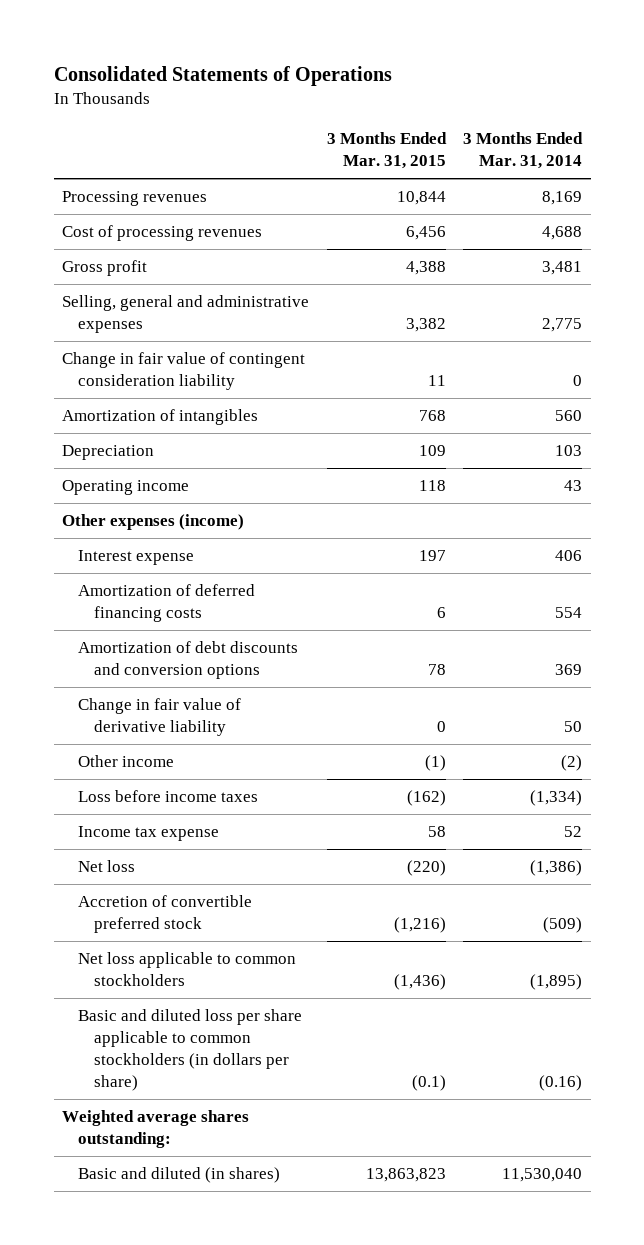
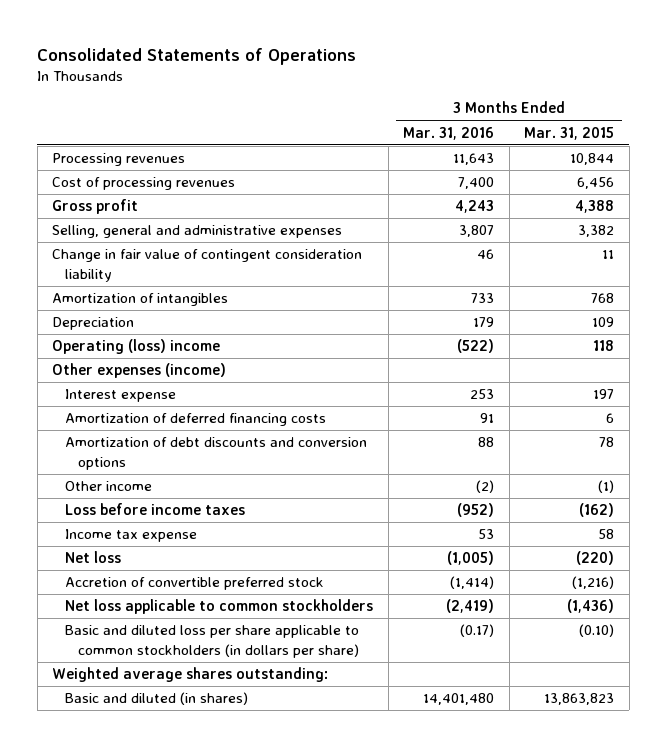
[462,132,583,170] 3 Months Ended Mar. 31, 2014 -> none
none -> [403,126,495,140] Mar. 31, 2016
[62,480,190,496] Operating income -> [52,339,221,355] Operating (loss) income
[78,698,242,737] Change in fair value of derivative liability -> none
[411,1075,446,1092] (0.1) -> [579,624,615,638] (0.10)

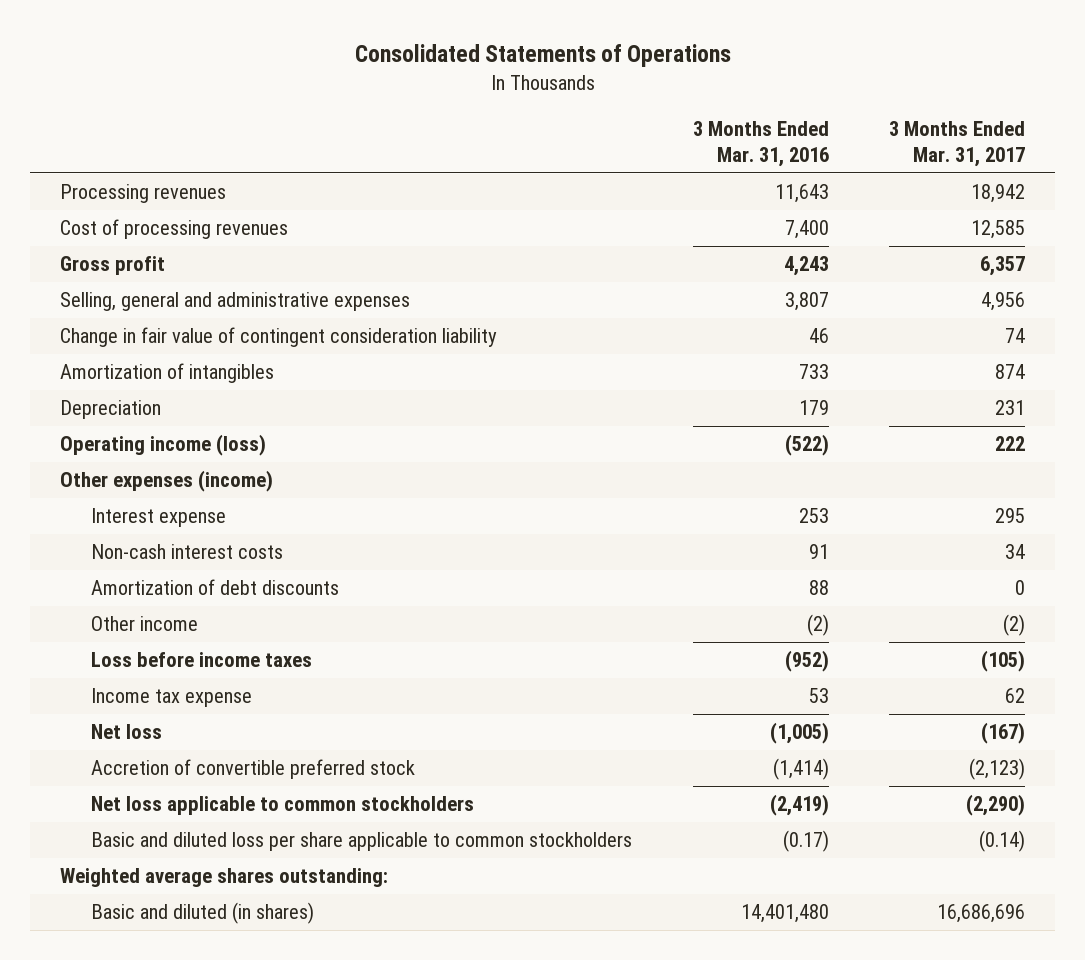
[524,126,615,140] Mar. 31, 2015 -> none
none -> [888,120,1025,168] 3 Months Ended Mar. 31, 2017
[52,339,221,355] Operating (loss) income -> [60,434,267,457] Operating income (loss)
[65,413,327,427] Amortization of deferred financing costs -> none
none -> [91,544,284,560] Non-cash interest costs
[65,437,368,470] Amortization of debt discounts and conversion options -> [91,579,340,596] Amortization of debt discounts
[65,625,360,658] Basic and diluted loss per share applicable to common stockholders (in dollars per share) -> [91,832,633,852] Basic and diluted loss per share applicable to common stockholders

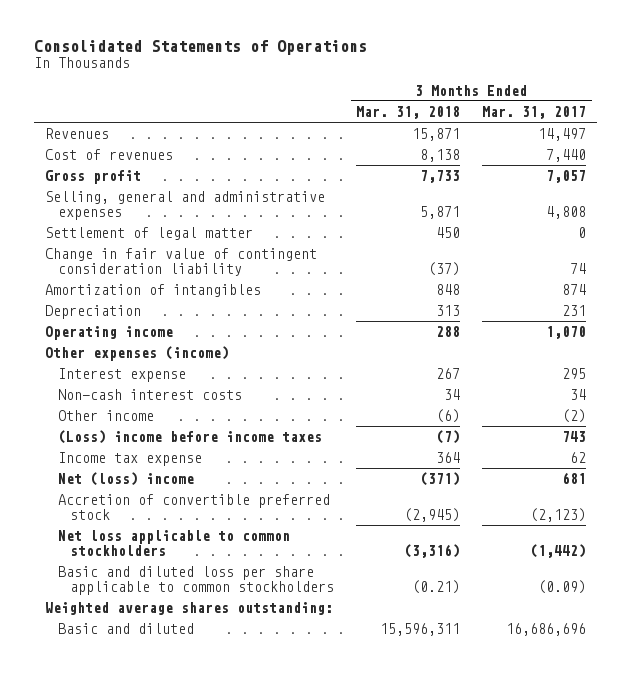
[692,120,829,168] 3 Months Ended Mar. 31, 2016 -> none
none -> [356,105,461,119] Mar. 31, 2018
[60,184,227,204] Processing revenues -> [45,127,110,139] Revenues
[970,184,1025,204] 18,942 -> [538,127,587,141] 14,497
[60,219,289,240] Cost of processing revenues -> [45,148,174,160] Cost of revenues
[970,220,1025,240] 12,585 -> [546,148,587,162] 7,440
[979,256,1025,277] 6,357 -> [546,169,587,183] 7,057
[980,292,1025,312] 4,956 -> [546,206,587,220] 4,808
none -> [45,226,254,240] Settlement of legal matter
[60,434,267,457] Operating income (loss) -> [45,325,174,340] Operating income
[994,436,1025,452] 222 -> [546,325,587,339] 1,070
[91,579,340,596] Amortization of debt discounts -> none
[91,652,313,668] Loss before income taxes -> [57,429,322,444] (Loss) income before income taxes
[980,650,1025,673] (105) -> [562,430,587,442] 743
[91,724,163,740] Net loss -> [57,471,194,486] Net (loss) income
[980,722,1025,745] (167) -> [562,471,587,484] 681
[965,794,1025,817] (2,290) -> [530,544,587,559] (1,442)
[978,830,1025,853] (0.14) -> [538,580,587,595] (0.09)
[91,902,315,925] Basic and diluted (in shares) -> [57,622,194,634] Basic and diluted

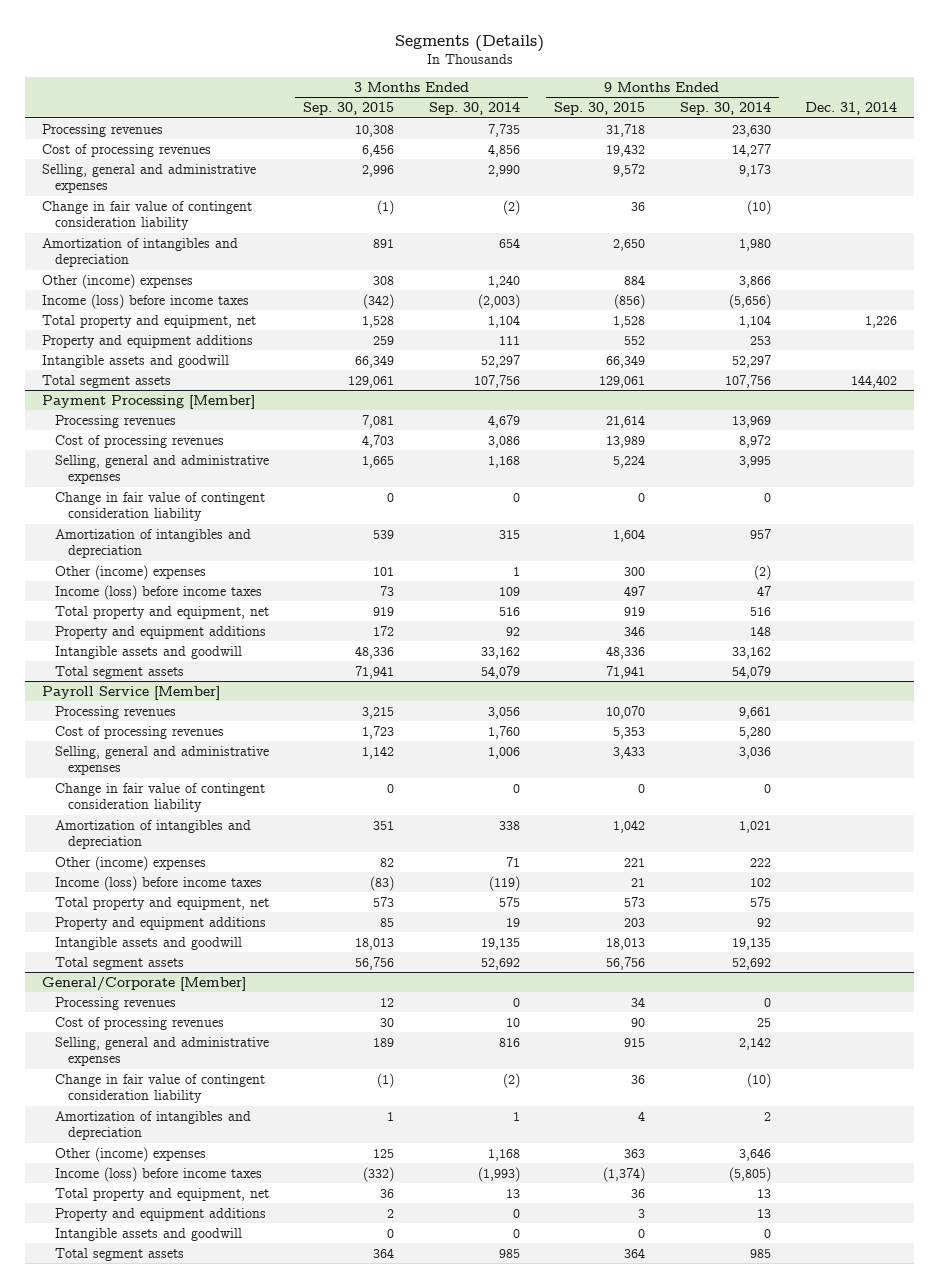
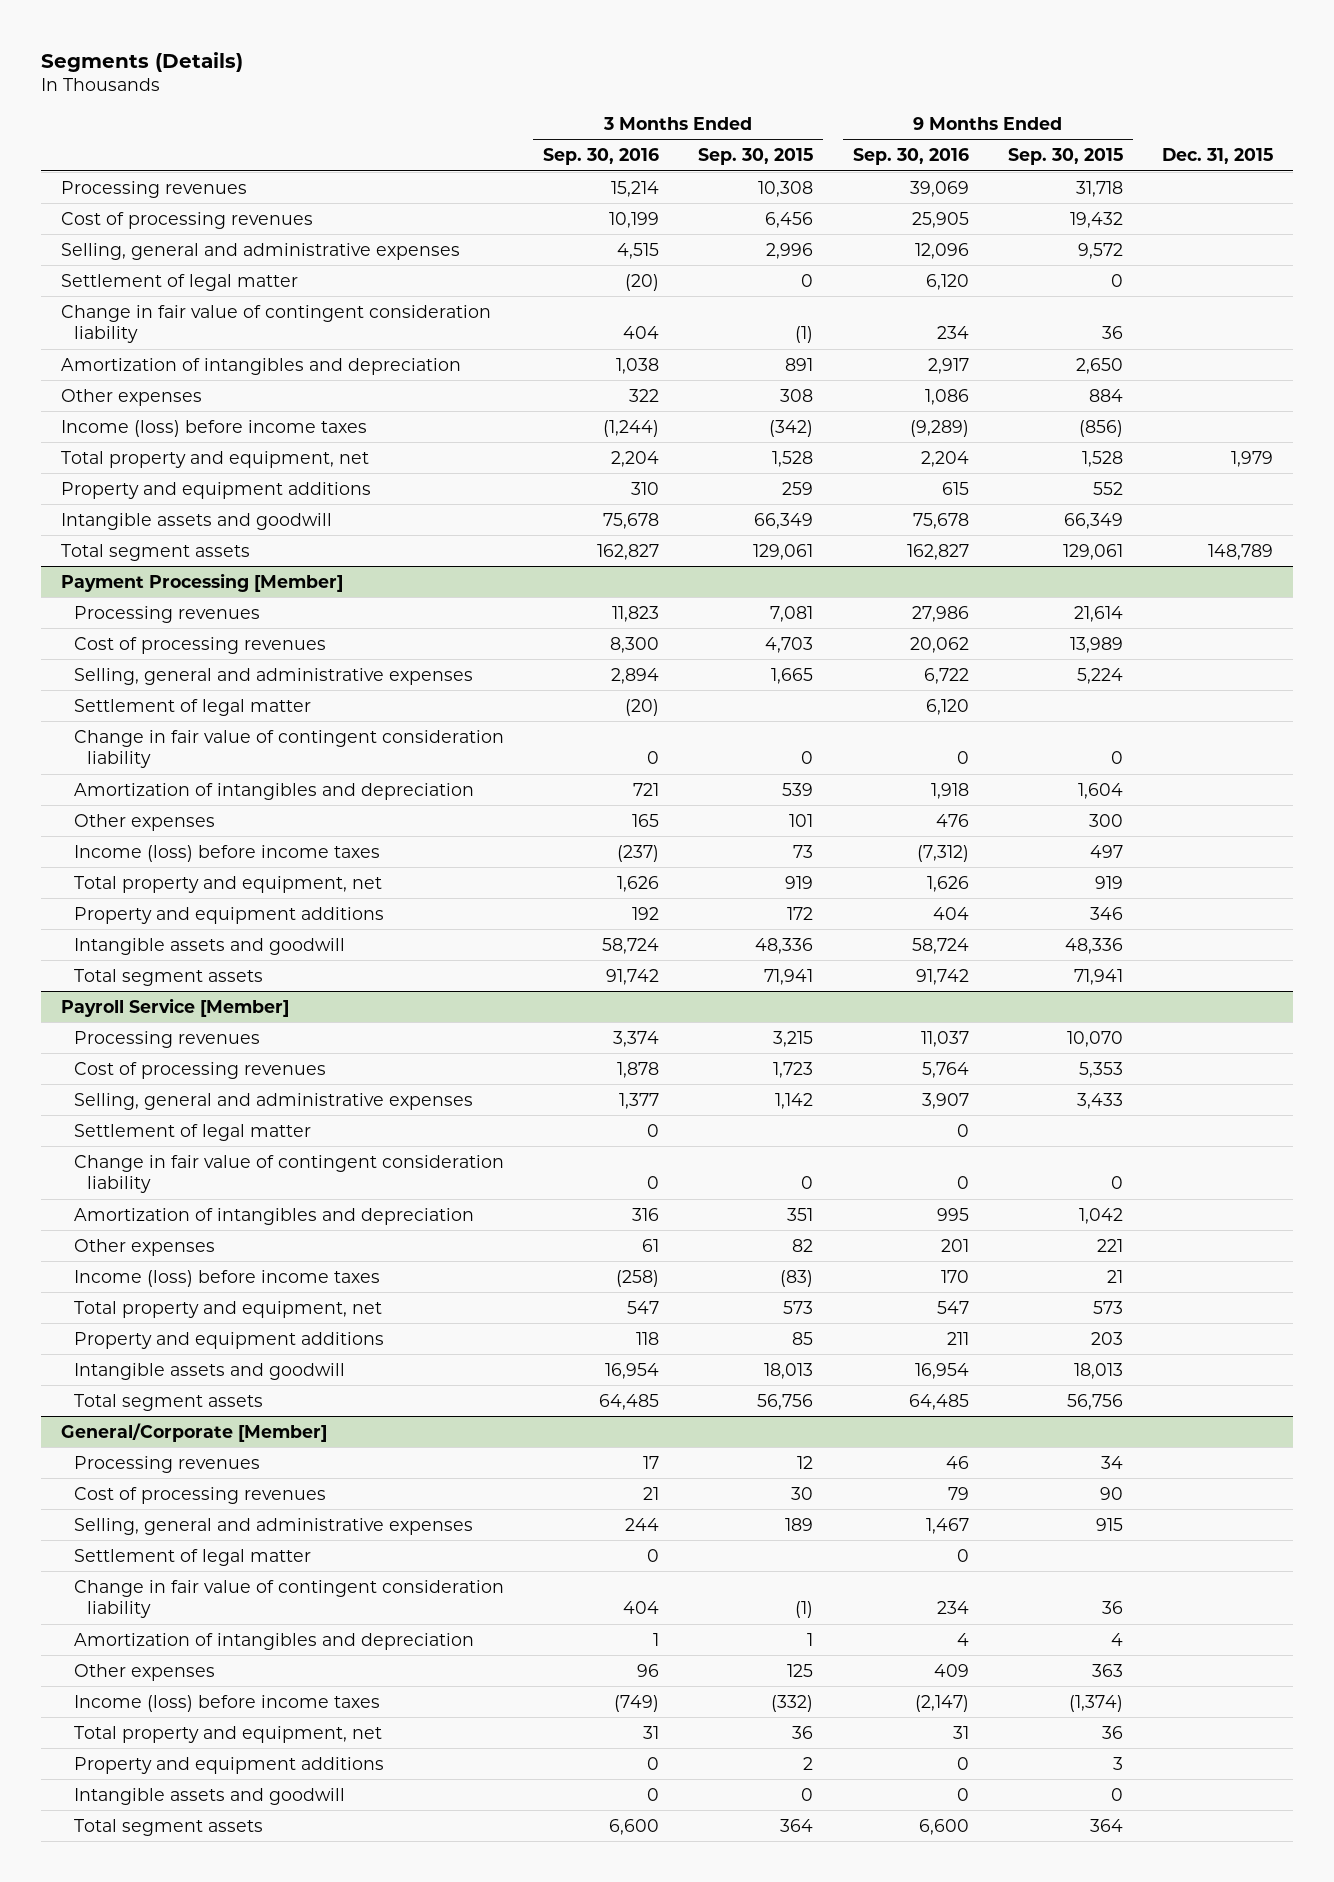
[428,102,520,116] Sep. 30, 2014 -> none
[679,102,771,116] Sep. 30, 2014 -> none
[804,102,897,116] Dec. 31, 2014 -> none
none -> [543,148,660,166] Sep. 30, 2016
none -> [852,148,969,166] Sep. 30, 2016
none -> [1162,148,1274,165] Dec. 31, 2015
none -> [60,273,298,291] Settlement of legal matter
[42,273,194,289] Other (income) expenses -> [60,388,202,406] Other expenses
none -> [73,698,311,716] Settlement of legal matter
[55,564,207,580] Other (income) expenses -> [73,813,215,831] Other expenses
none -> [73,1123,311,1141] Settlement of legal matter
[55,855,207,871] Other (income) expenses -> [73,1238,215,1256] Other expenses
none -> [73,1548,311,1566] Settlement of legal matter
[55,1146,207,1162] Other (income) expenses -> [73,1663,215,1681] Other expenses

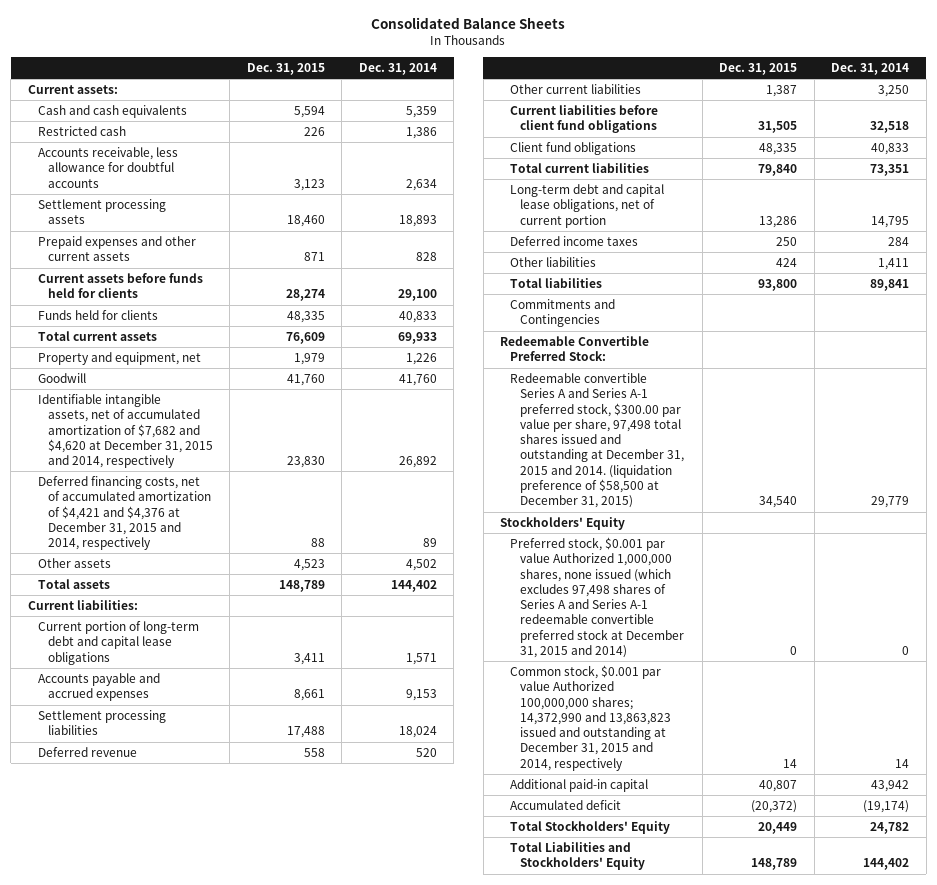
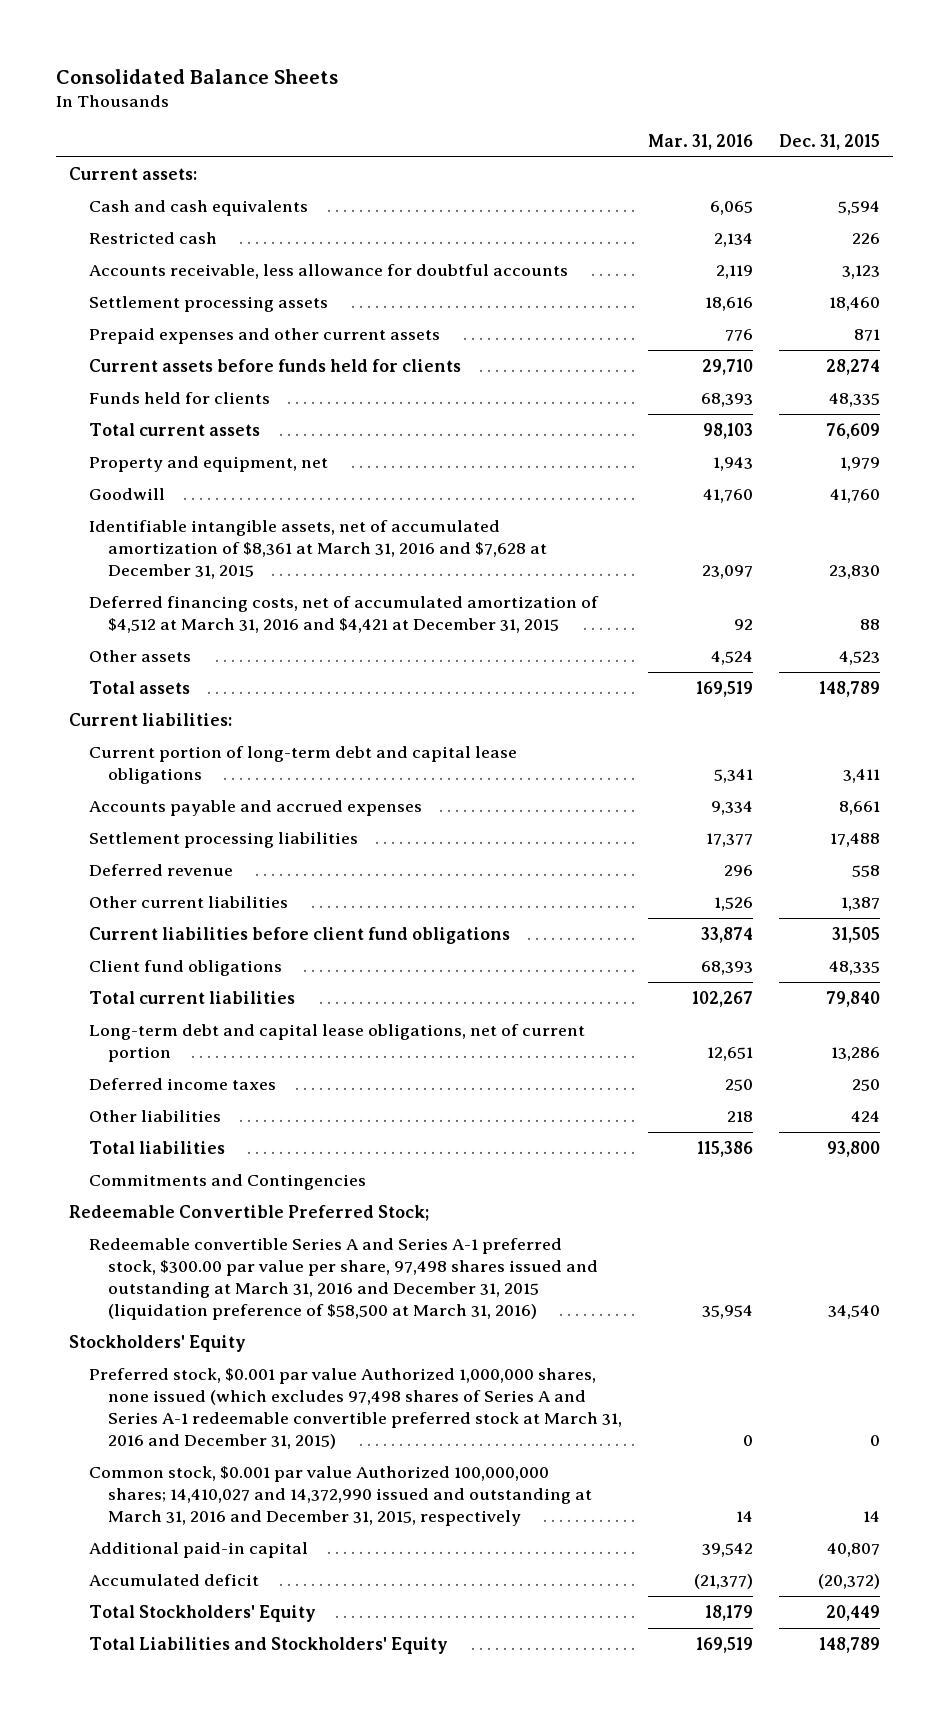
[358,62,437,75] Dec. 31, 2014 -> none
none -> [648,134,754,151] Mar. 31, 2016
[37,393,213,469] Identifiable intangible assets, net of accumulated amortization of $7,682 and $4,620 at December 31, 2015 and 2014, respectively -> [88,519,547,580] Identifiable intangible assets, net of accumulated amortization of $8,361 at March 31, 2016 and $7,628 at December 31, 2015
[37,475,211,551] Deferred financing costs, net of accumulated amortization of $4,421 and $4,376 at December 31, 2015 and 2014, respectively -> [88,595,599,634] Deferred financing costs, net of accumulated amortization of $4,512 at March 31, 2016 and $4,421 at December 31, 2015
[500,335,650,362] Redeemable Convertible Preferred Stock: -> [69,1204,430,1221] Redeemable Convertible Preferred Stock;
[510,372,685,509] Redeemable convertible Series A and Series A-1 preferred stock, $300.00 par value per share, 97,498 total shares issued and outstanding at December 31, 2015 and 2014. (liquidation preference of $58,500 at December 31, 2015) -> [88,1237,598,1321] Redeemable convertible Series A and Series A-1 preferred stock, $300.00 par value per share, 97,498 shares issued and outstanding at March 31, 2016 and December 31, 2015 (liquidation preference of $58,500 at March 31, 2016)
[510,536,685,658] Preferred stock, $0.001 par value Authorized 1,000,000 shares, none issued (which excludes 97,498 shares of Series A and Series A-1 redeemable convertible preferred stock at December 31, 2015 and 2014) -> [88,1367,622,1450] Preferred stock, $0.001 par value Authorized 1,000,000 shares, none issued (which excludes 97,498 shares of Series A and Series A-1 redeemable convertible preferred stock at March 31, 2016 and December 31, 2015)
[510,664,672,771] Common stock, $0.001 par value Authorized 100,000,000 shares; 14,372,990 and 13,863,823 issued and outstanding at December 31, 2015 and 2014, respectively -> [88,1465,592,1527] Common stock, $0.001 par value Authorized 100,000,000 shares; 14,410,027 and 14,372,990 issued and outstanding at March 31, 2016 and December 31, 2015, respectively

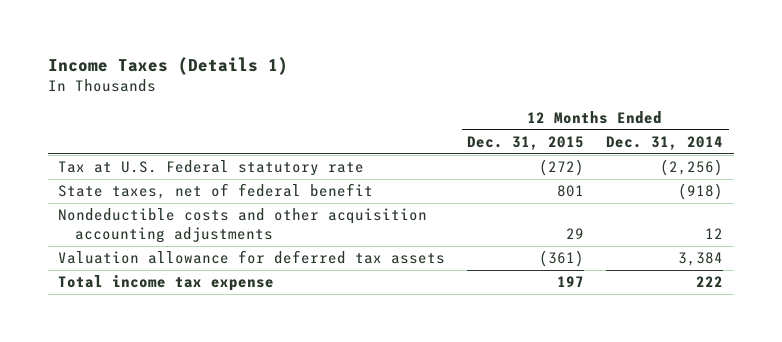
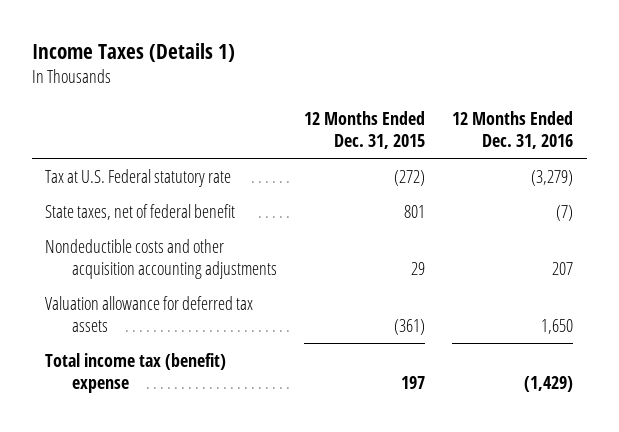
[606,135,724,150] Dec. 31, 2014 -> none
none -> [452,110,574,149] 12 Months Ended Dec. 31, 2016
[58,275,275,292] Total income tax expense -> [45,352,227,394] Total income tax (benefit) expense

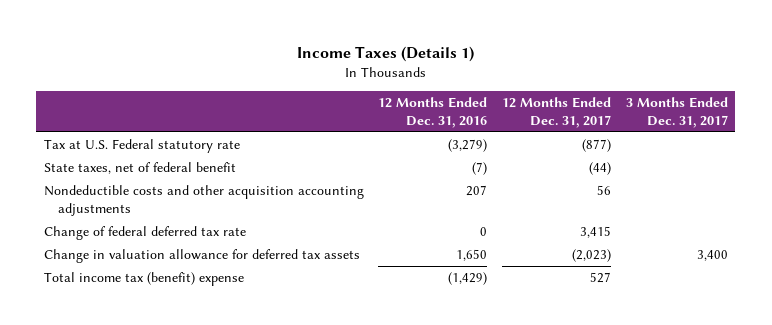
[303,110,425,149] 12 Months Ended Dec. 31, 2015 -> none
none -> [502,97,612,128] 12 Months Ended Dec. 31, 2017
none -> [625,97,728,128] 3 Months Ended Dec. 31, 2017
none -> [43,226,246,241] Change of federal deferred tax rate
[45,295,254,333] Valuation allowance for deferred tax assets -> [43,249,360,264] Change in valuation allowance for deferred tax assets

